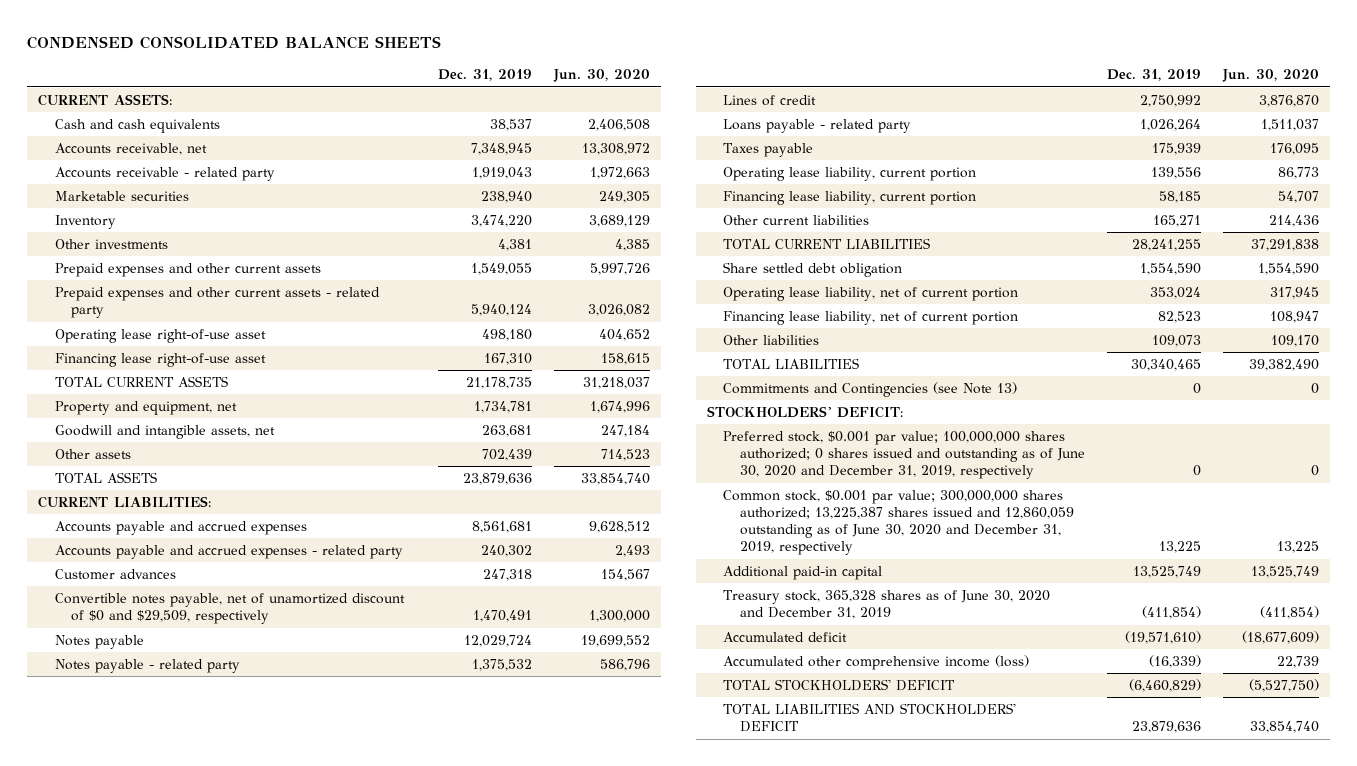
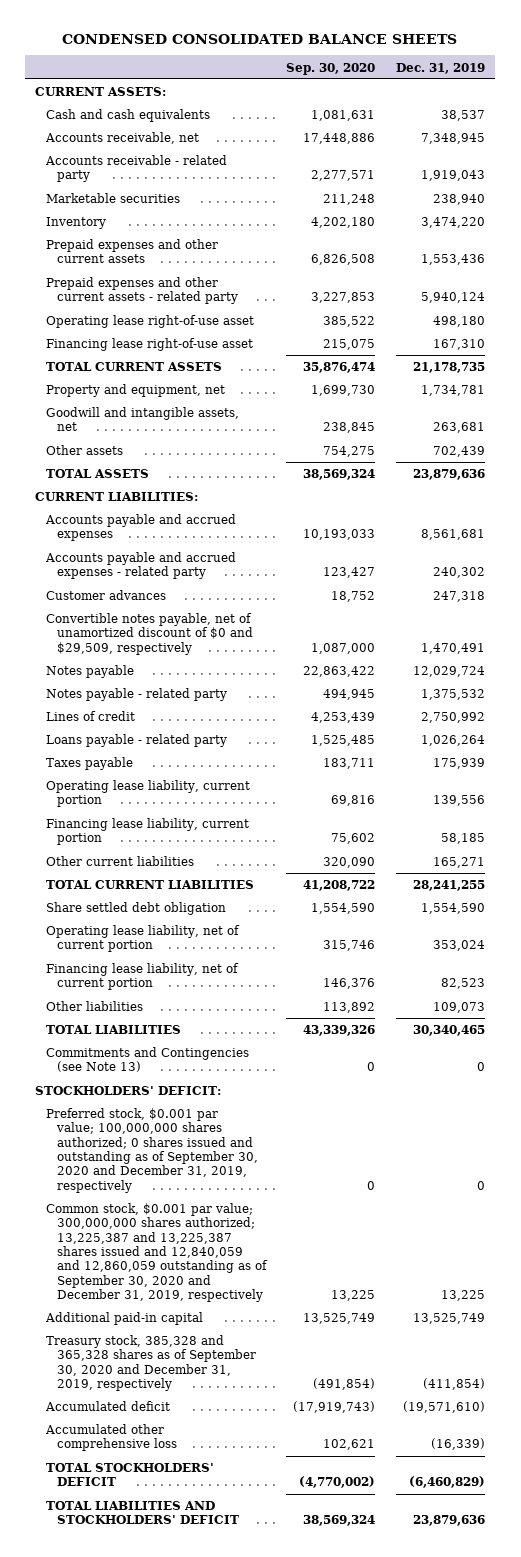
[553,69,651,83] Jun. 30, 2020 -> none
none -> [286,62,376,75] Sep. 30, 2020
[54,238,168,249] Other investments -> none
[471,262,533,275] 1,549,055 -> [421,254,486,266] 1,553,436
[723,430,1085,480] Preferred stock, $0.001 par value; 100,000,000 shares authorized; 0 shares issued and outstanding as of June 30, 2020 and December 31, 2019, respectively -> [46,1108,258,1193] Preferred stock, $0.001 par value; 100,000,000 shares authorized; 0 shares issued and outstanding as of September 30, 2020 and December 31, 2019, respectively
[723,489,1074,556] Common stock, $0.001 par value; 300,000,000 shares authorized; 13,225,387 shares issued and 12,860,059 outstanding as of June 30, 2020 and December 31, 2019, respectively -> [46,1203,268,1302] Common stock, $0.001 par value; 300,000,000 shares authorized; 13,225,387 and 13,225,387 shares issued and 12,840,059 and 12,860,059 outstanding as of September 30, 2020 and December 31, 2019, respectively
[723,589,1051,620] Treasury stock, 365,328 shares as of June 30, 2020 and December 31, 2019 -> [46,1335,256,1391] Treasury stock, 385,328 and 365,328 shares as of September 30, 2020 and December 31, 2019, respectively
[723,654,1030,670] Accumulated other comprehensive income (loss) -> [45,1424,177,1452] Accumulated other comprehensive loss

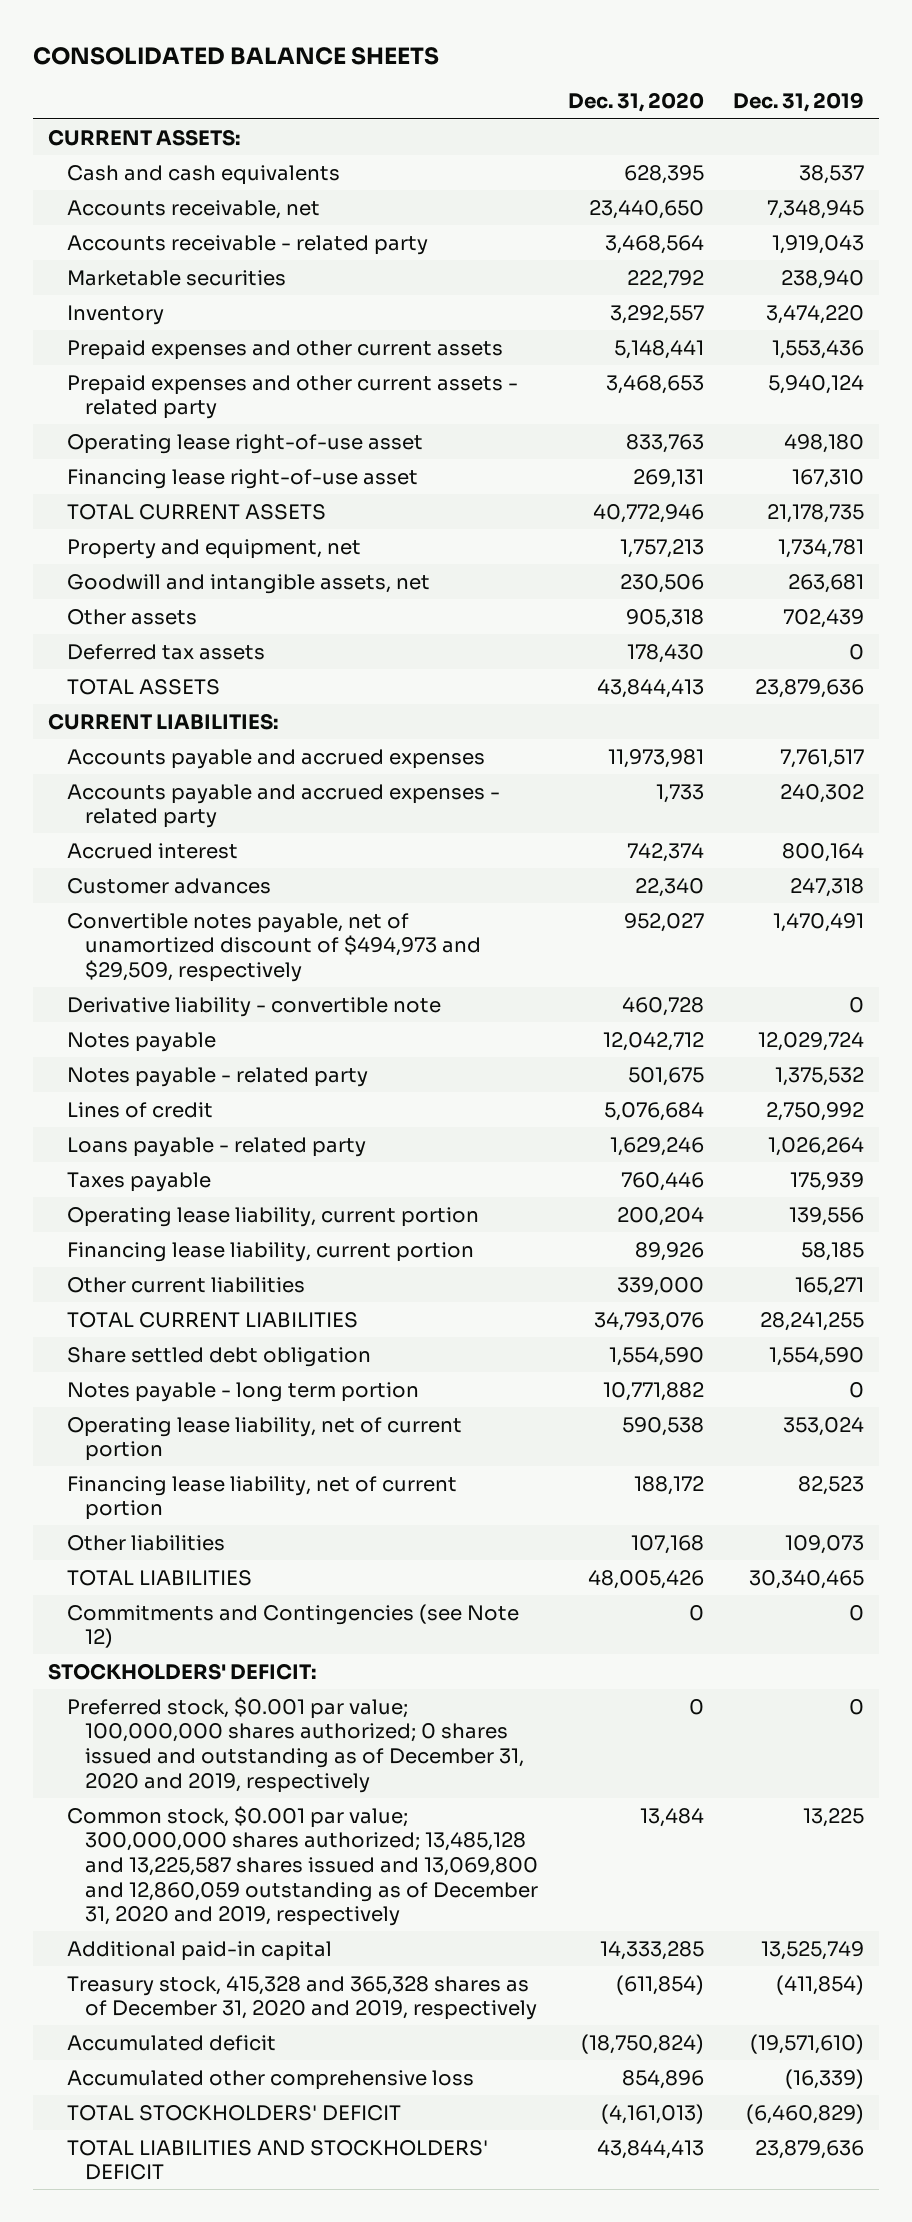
[62,33,458,44] CONDENSED CONSOLIDATED BALANCE SHEETS -> [33,47,440,66] CONSOLIDATED BALANCE SHEETS
[286,62,376,75] Sep. 30, 2020 -> none
none -> [567,92,704,113] Dec. 31, 2020
none -> [66,643,265,660] Deferred tax assets
[421,529,486,541] 8,561,681 -> [780,748,865,768] 7,761,517
none -> [66,842,238,859] Accrued interest
[46,613,253,655] Convertible notes payable, net of unamortized discount of $0 and $29,509, respectively -> [66,912,482,982] Convertible notes payable, net of unamortized discount of $494,973 and $29,509, respectively
none -> [66,996,441,1017] Derivative liability - convertible note
none -> [66,1381,419,1402] Notes payable - long term portion
[46,1047,250,1073] Commitments and Contingencies (see Note 13) -> [66,1603,519,1649] Commitments and Contingencies (see Note 12)
[46,1108,258,1193] Preferred stock, $0.001 par value; 100,000,000 shares authorized; 0 shares issued and outstanding as of September 30, 2020 and December 31, 2019, respectively -> [66,1696,525,1793] Preferred stock, $0.001 par value; 100,000,000 shares authorized; 0 shares issued and outstanding as of December 31, 2020 and 2019, respectively
[46,1203,268,1302] Common stock, $0.001 par value; 300,000,000 shares authorized; 13,225,387 and 13,225,387 shares issued and 12,840,059 and 12,860,059 outstanding as of September 30, 2020 and December 31, 2019, respectively -> [66,1805,539,1927] Common stock, $0.001 par value; 300,000,000 shares authorized; 13,485,128 and 13,225,587 shares issued and 13,069,800 and 12,860,059 outstanding as of December 31, 2020 and 2019, respectively
[46,1335,256,1391] Treasury stock, 385,328 and 365,328 shares as of September 30, 2020 and December 31, 2019, respectively -> [66,1975,538,2021] Treasury stock, 415,328 and 365,328 shares as of December 31, 2020 and 2019, respectively

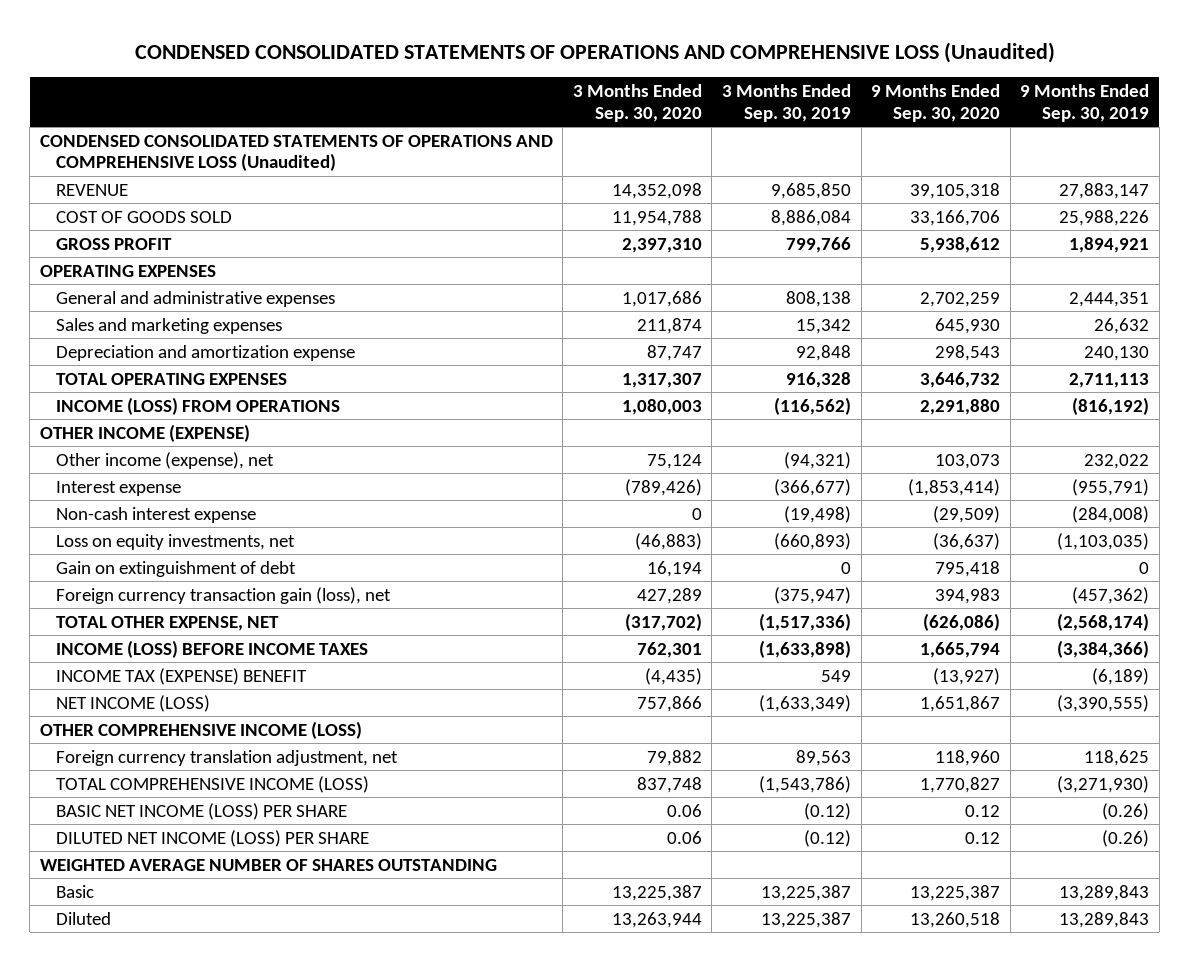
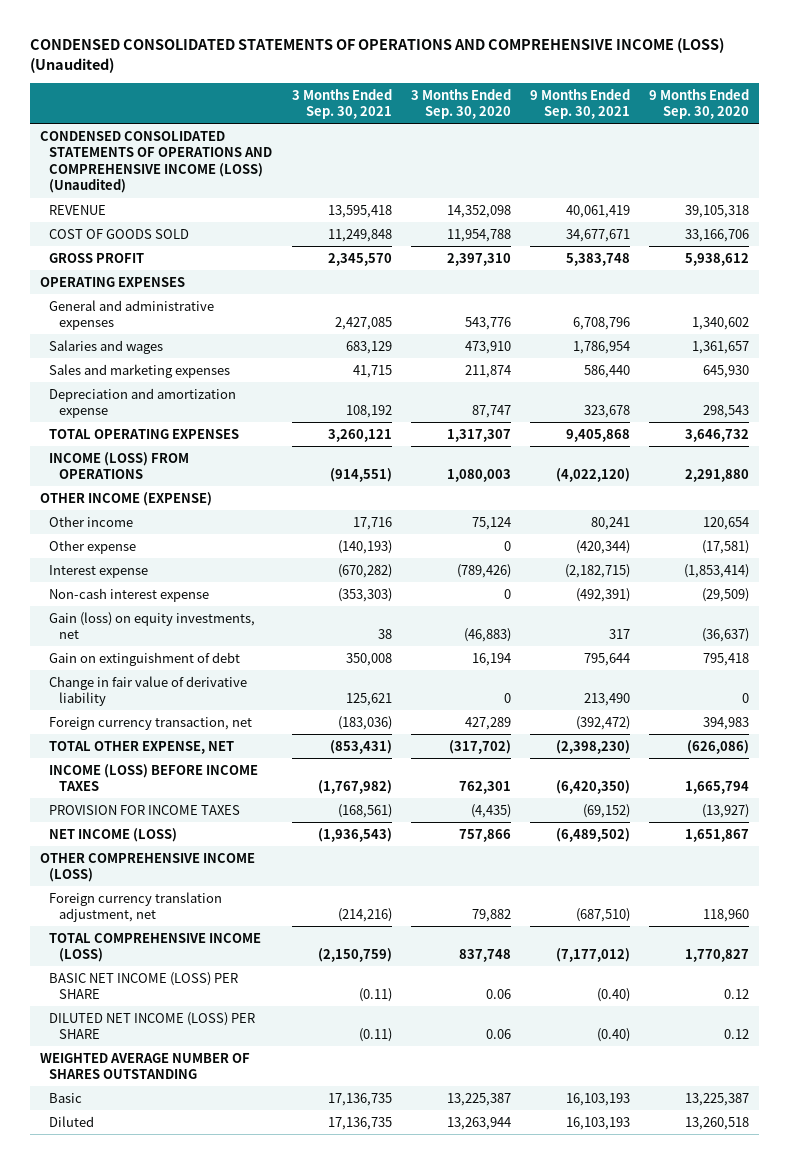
[134,41,1055,63] CONDENSED CONSOLIDATED STATEMENTS OF OPERATIONS AND COMPREHENSIVE LOSS (Unaudited) -> [30,38,725,74] CONDENSED CONSOLIDATED STATEMENTS OF OPERATIONS AND COMPREHENSIVE INCOME (LOSS) (Unaudited)
[722,84,852,122] 3 Months Ended Sep. 30, 2019 -> none
[1020,84,1150,122] 9 Months Ended Sep. 30, 2019 -> none
none -> [291,88,392,120] 3 Months Ended Sep. 30, 2021
none -> [530,88,631,120] 9 Months Ended Sep. 30, 2021
[39,134,553,172] CONDENSED CONSOLIDATED STATEMENTS OF OPERATIONS AND COMPREHENSIVE LOSS (Unaudited) -> [40,130,273,194] CONDENSED CONSOLIDATED STATEMENTS OF OPERATIONS AND COMPREHENSIVE INCOME (LOSS) (Unaudited)
[621,290,702,307] 1,017,686 -> [464,317,511,331] 543,776
[920,291,1001,307] 2,702,259 -> [692,317,750,331] 1,340,602
none -> [49,339,164,354] Salaries and wages
[55,451,274,469] Other income (expense), net -> [49,515,134,527] Other income
[935,453,1001,469] 103,073 -> [703,516,750,530] 120,654
none -> [49,539,137,554] Other expense
[55,533,295,550] Loss on equity investments, net -> [49,611,256,640] Gain (loss) on equity investments, net
none -> [49,675,248,707] Change in fair value of derivative liability
[55,586,391,604] Foreign currency transaction gain (loss), net -> [49,716,253,730] Foreign currency transaction, net
[55,667,307,685] INCOME TAX (EXPENSE) BENEFIT -> [49,804,241,815] PROVISION FOR INCOME TAXES

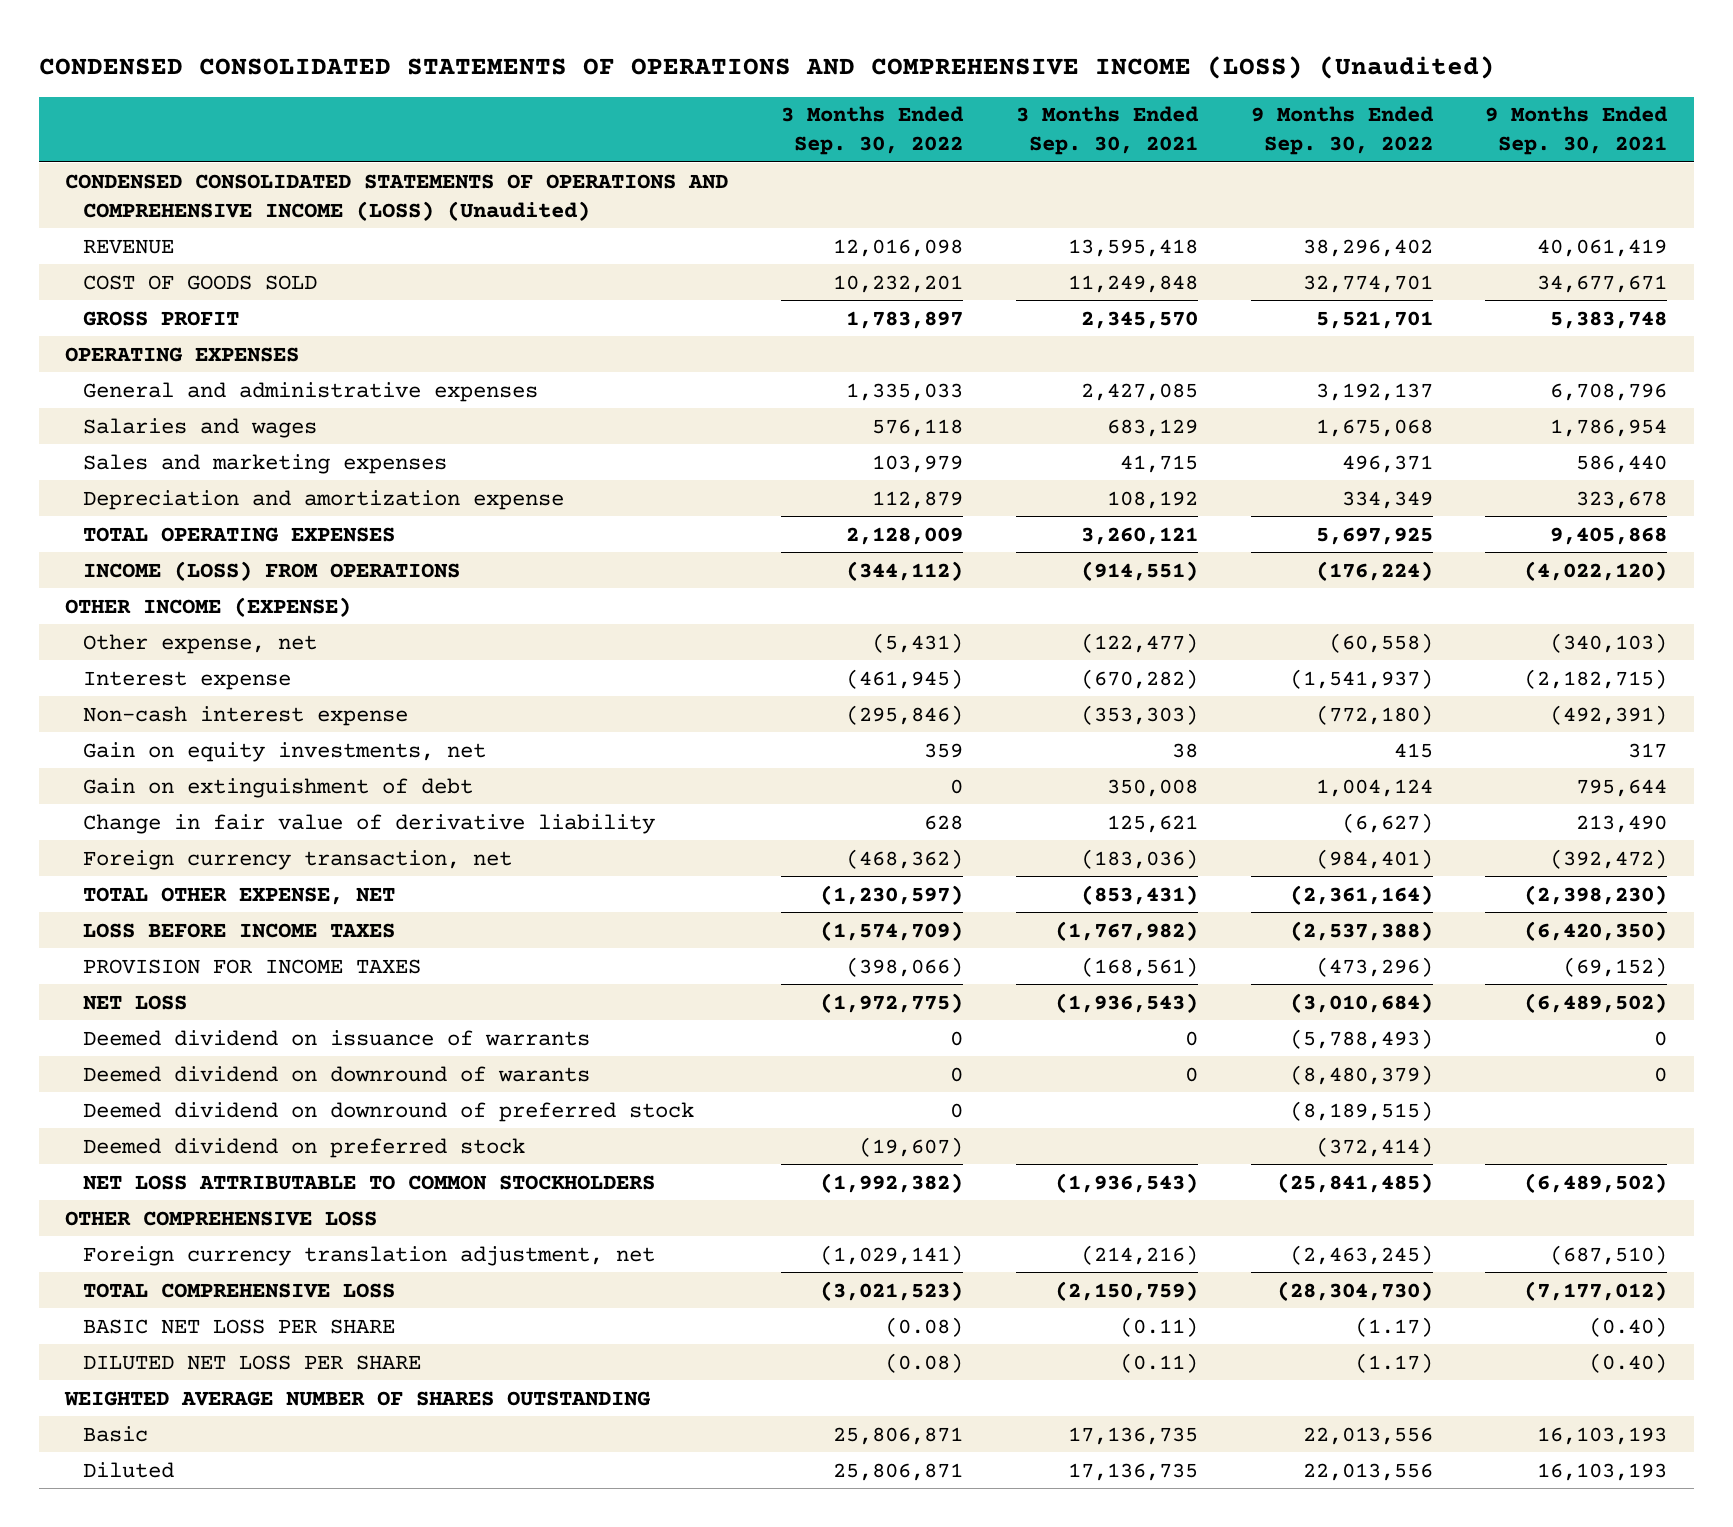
[410,88,511,120] 3 Months Ended Sep. 30, 2020 -> none
[649,88,750,120] 9 Months Ended Sep. 30, 2020 -> none
none -> [780,106,964,156] 3 Months Ended Sep. 30, 2022
none -> [1250,106,1434,156] 9 Months Ended Sep. 30, 2022
[49,515,134,527] Other income -> none
[49,539,137,554] Other expense -> [82,633,317,654] Other expense, net
[337,539,392,554] (140,193) -> [1080,632,1198,653] (122,477)
[576,539,631,554] (420,344) -> [1550,632,1668,653] (340,103)
[49,611,256,640] Gain (loss) on equity investments, net -> [82,741,486,762] Gain on equity investments, net
[49,763,259,792] INCOME (LOSS) BEFORE INCOME TAXES -> [82,922,395,938] LOSS BEFORE INCOME TAXES
[49,827,178,842] NET INCOME (LOSS) -> [82,994,187,1010] NET LOSS
none -> [82,1029,590,1046] Deemed dividend on issuance of warrants
none -> [82,1065,590,1082] Deemed dividend on downround of warants
none -> [82,1101,694,1122] Deemed dividend on downround of preferred stock
none -> [82,1137,525,1158] Deemed dividend on preferred stock
none -> [82,1174,655,1190] NET LOSS ATTRIBUTABLE TO COMMON STOCKHOLDERS
[40,852,256,883] OTHER COMPREHENSIVE INCOME (LOSS) -> [65,1210,378,1226] OTHER COMPREHENSIVE LOSS
[49,932,262,963] TOTAL COMPREHENSIVE INCOME (LOSS) -> [82,1282,395,1298] TOTAL COMPREHENSIVE LOSS
[49,971,239,1000] BASIC NET INCOME (LOSS) PER SHARE -> [82,1318,395,1334] BASIC NET LOSS PER SHARE
[49,1011,256,1040] DILUTED NET INCOME (LOSS) PER SHARE -> [82,1354,421,1370] DILUTED NET LOSS PER SHARE

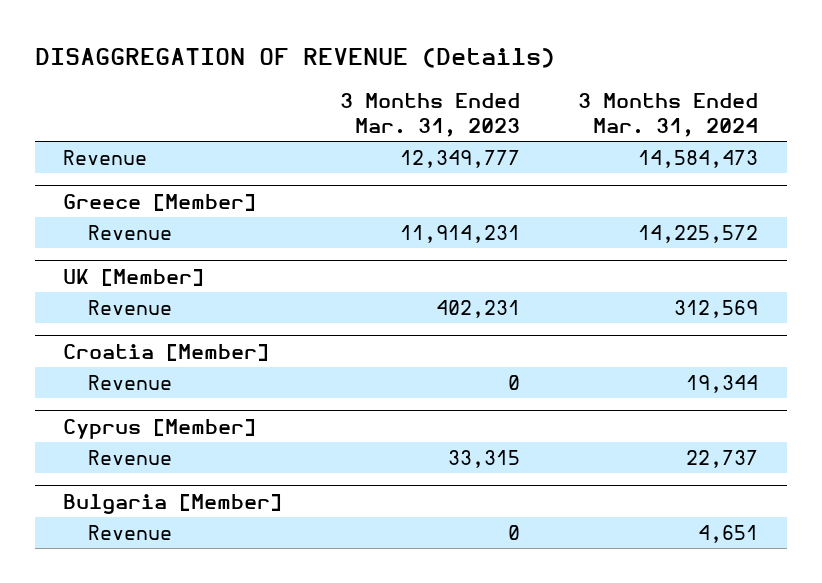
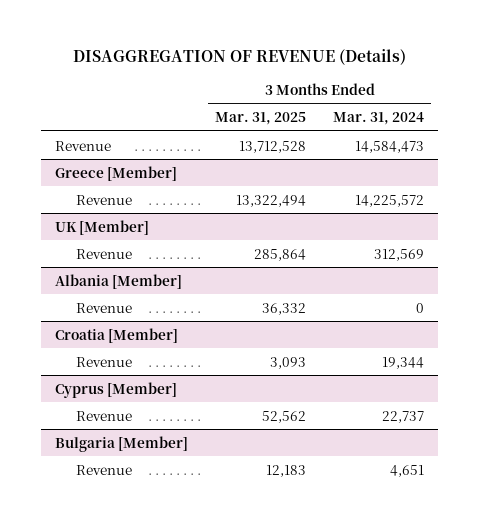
[340,92,521,138] 3 Months Ended Mar. 31, 2023 -> none
none -> [215,111,307,125] Mar. 31, 2025
none -> [54,273,182,289] Albania [Member]
none -> [75,302,132,313] Revenue

